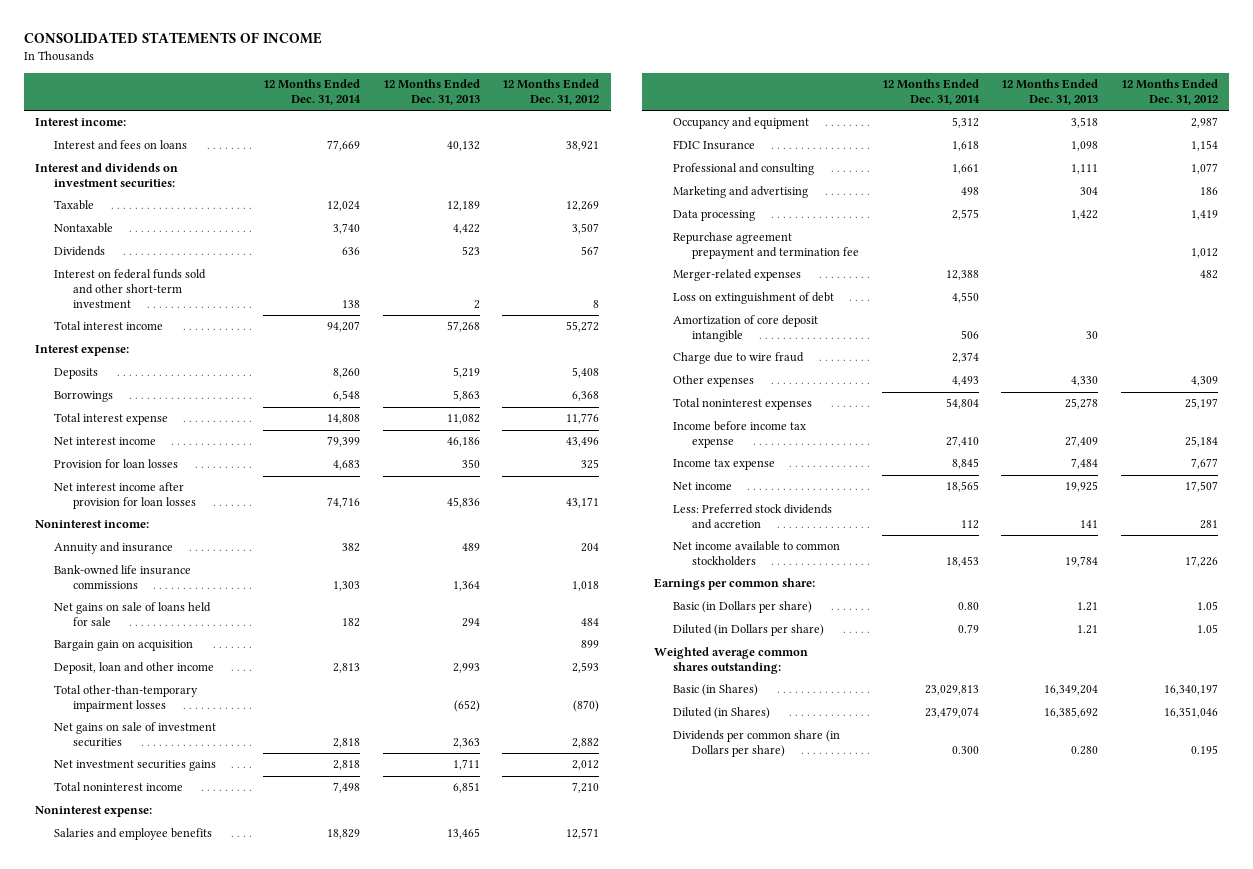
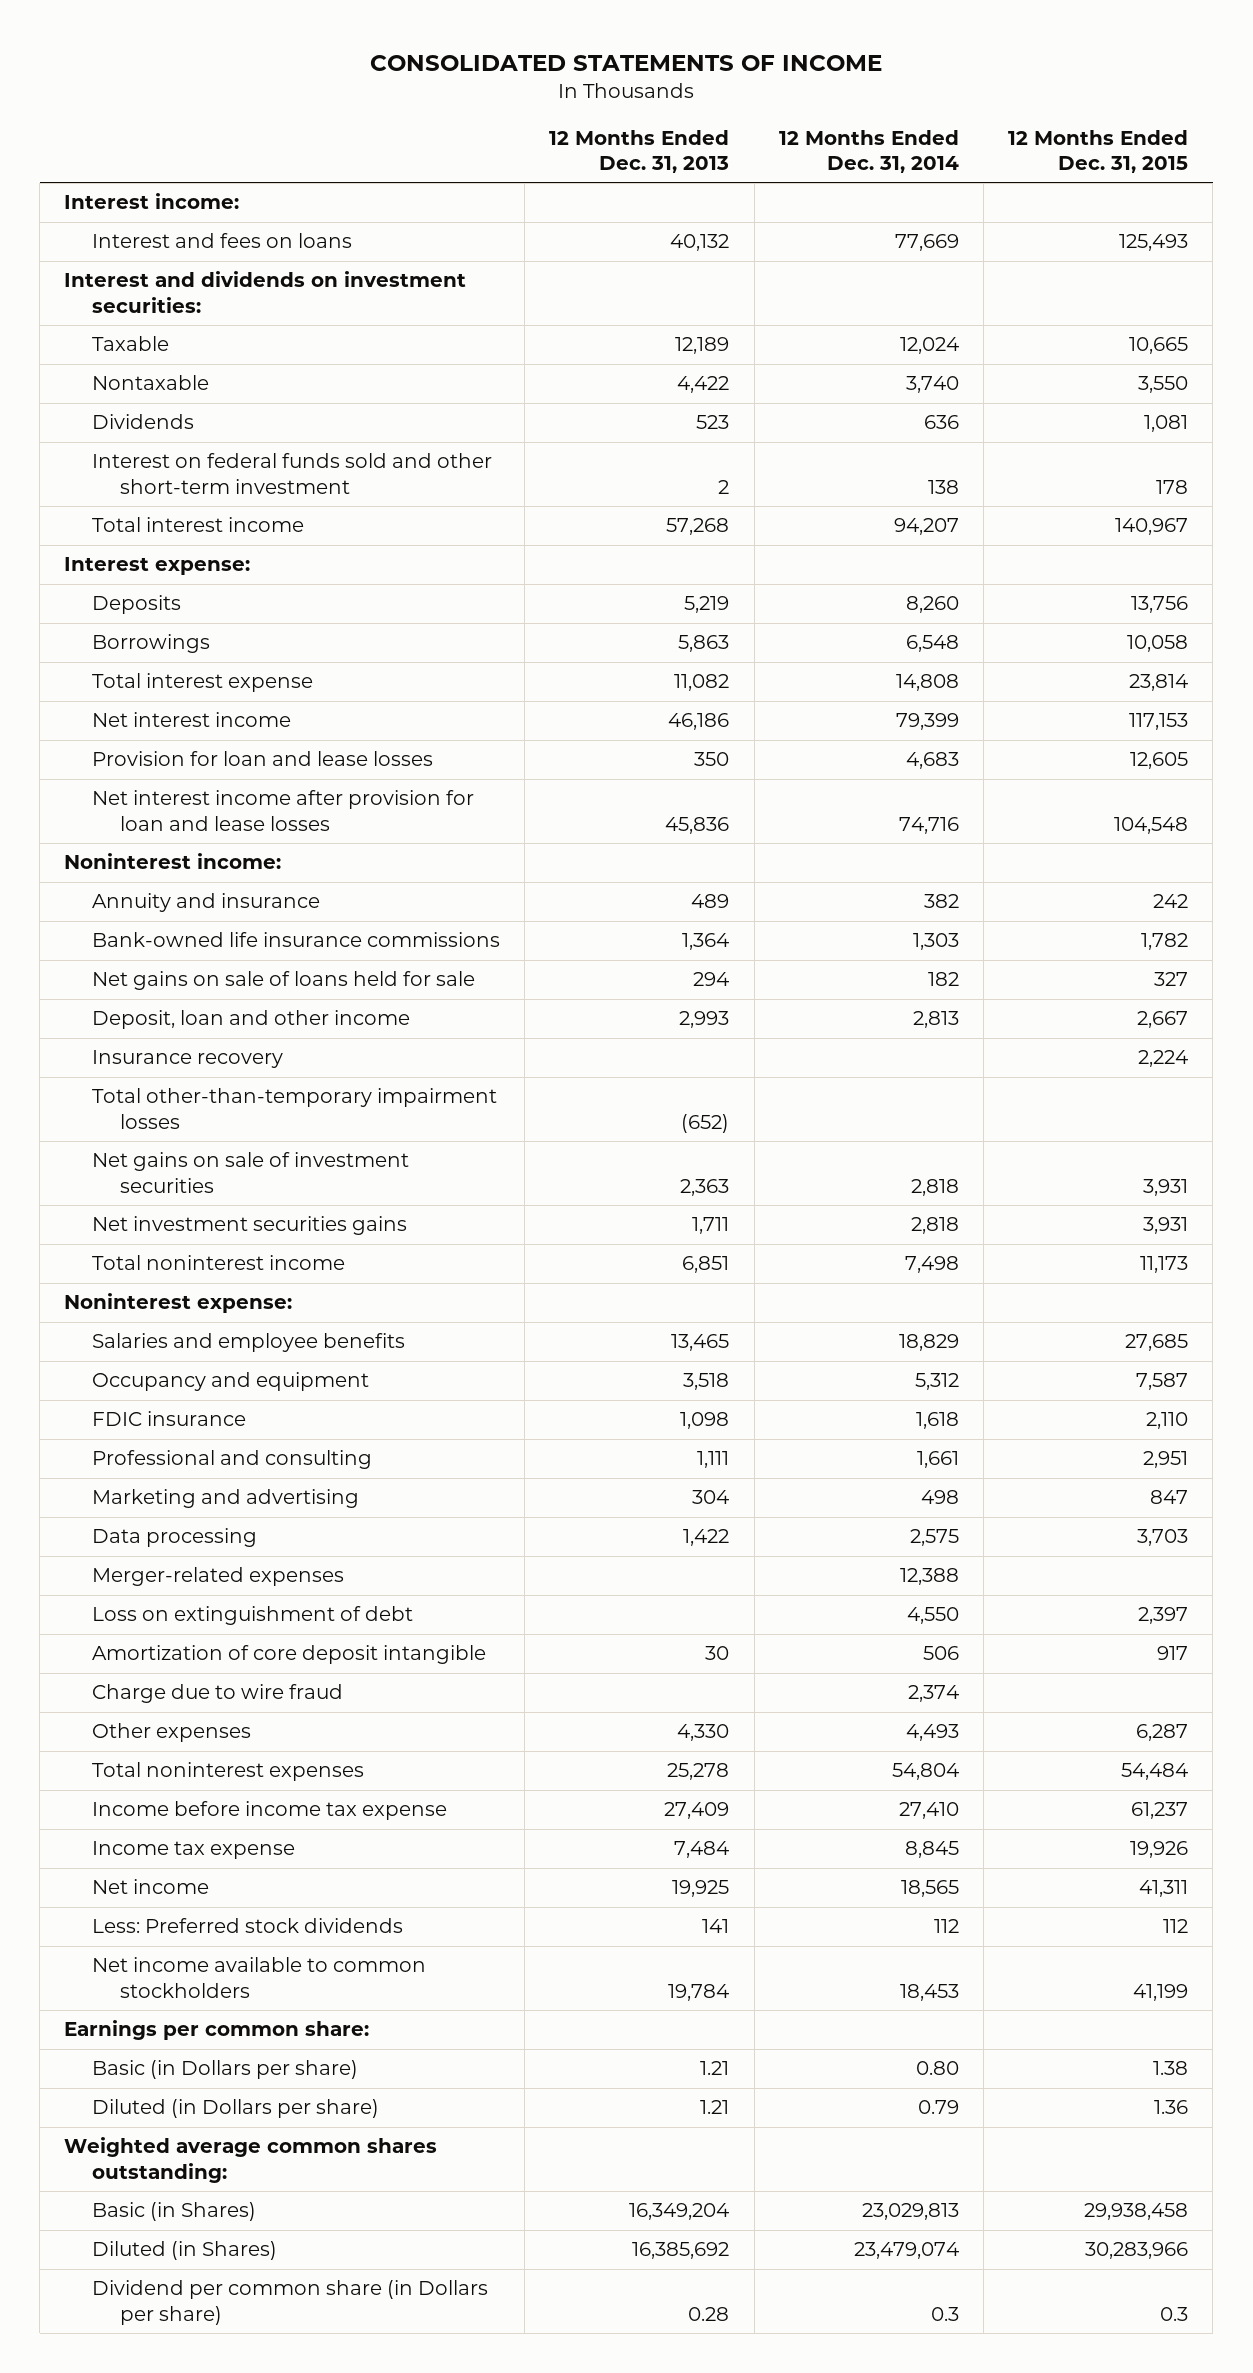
[502,79,600,105] 12 Months Ended Dec. 31, 2012 -> none
none -> [1008,129,1189,173] 12 Months Ended Dec. 31, 2015
[54,459,179,469] Provision for loan losses -> [92,751,434,767] Provision for loan and lease losses
[54,482,197,510] Net interest income after provision for loan losses -> [92,790,475,831] Net interest income after provision for loan and lease losses
[54,640,194,652] Bargain gain on acquisition -> none
none -> [92,1050,284,1069] Insurance recovery
[672,140,755,151] FDIC Insurance -> [92,1411,247,1427] FDIC insurance
[672,232,859,260] Repurchase agreement prepayment and termination fee -> none
[672,504,832,530] Less: Preferred stock dividends and accretion -> [92,1918,404,1934] Less: Preferred stock dividends
[672,730,840,758] Dividends per common share (in Dollars per share) -> [92,2280,489,2325] Dividend per common share (in Dollars per share)
[951,746,979,755] 0.300 -> [930,2306,959,2321] 0.3
[1071,746,1099,756] 0.280 -> [688,2306,730,2321] 0.28

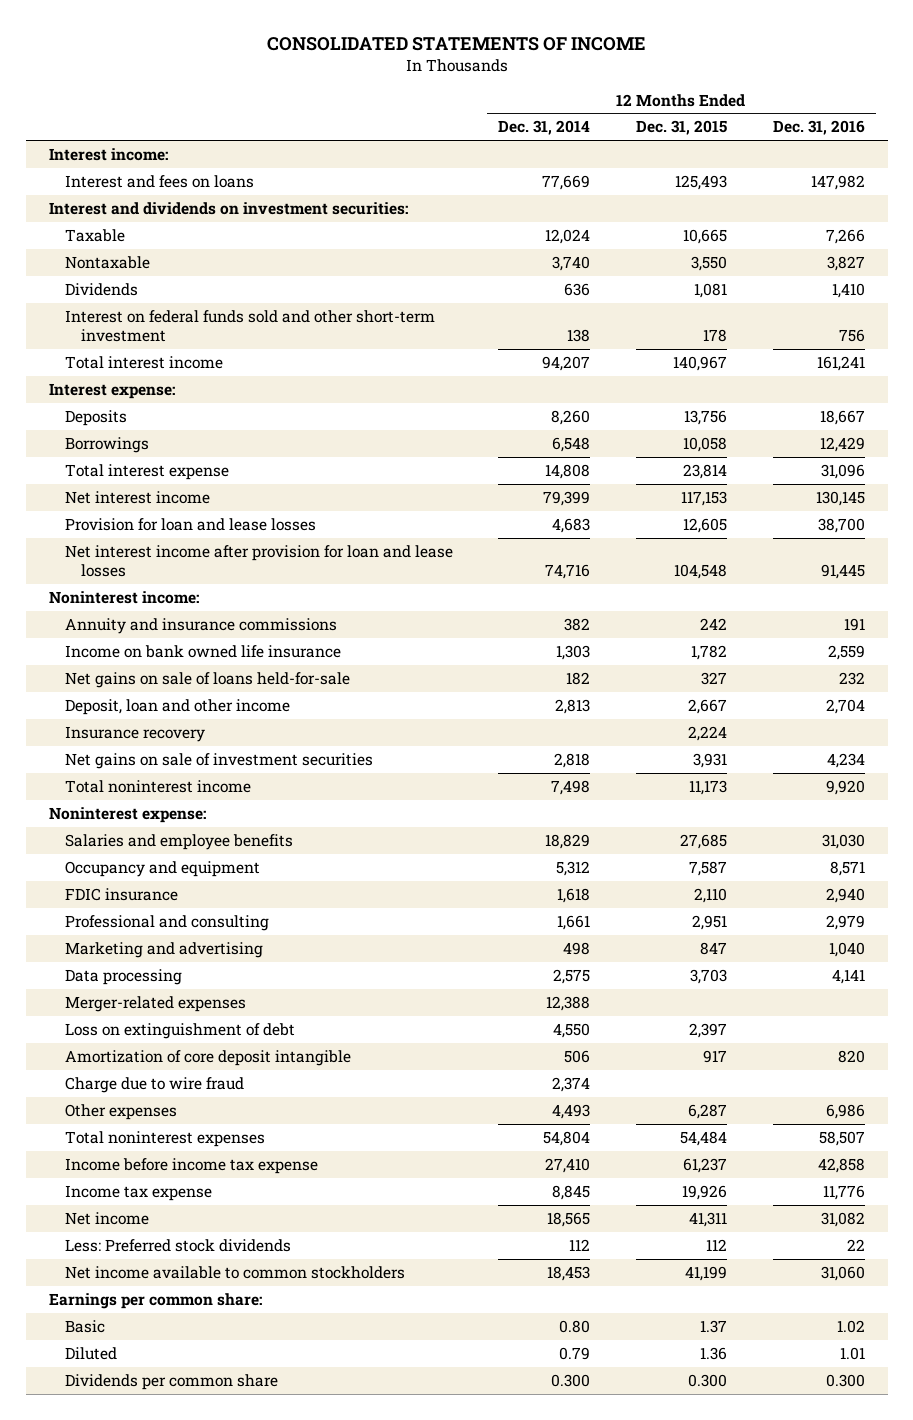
[549,129,730,173] 12 Months Ended Dec. 31, 2013 -> none
none -> [772,120,865,136] Dec. 31, 2016
[92,893,321,913] Annuity and insurance -> [64,618,337,635] Annuity and insurance commissions
[92,932,501,948] Bank-owned life insurance commissions -> [64,645,341,659] Income on bank owned life insurance
[92,971,476,991] Net gains on sale of loans held for sale -> [64,672,350,689] Net gains on sale of loans held-for-sale
[92,1088,498,1129] Total other-than-temporary impairment losses -> none
[92,1216,408,1236] Net investment securities gains -> none
[64,2137,438,2183] Weighted average common shares outstanding: -> none
[92,2202,257,2222] Basic (in Shares) -> none
[92,2241,278,2261] Diluted (in Shares) -> none
[92,2060,359,2080] Basic (in Dollars per share) -> [64,1320,105,1334] Basic
[1153,2061,1189,2076] 1.38 -> [699,1320,727,1334] 1.37
[92,2099,380,2119] Diluted (in Dollars per share) -> [64,1347,117,1361] Diluted
[92,2280,489,2325] Dividend per common share (in Dollars per share) -> [64,1374,278,1391] Dividends per common share
[930,2306,959,2321] 0.3 -> [551,1374,591,1388] 0.300
[1160,2306,1189,2321] 0.3 -> [687,1374,727,1388] 0.300

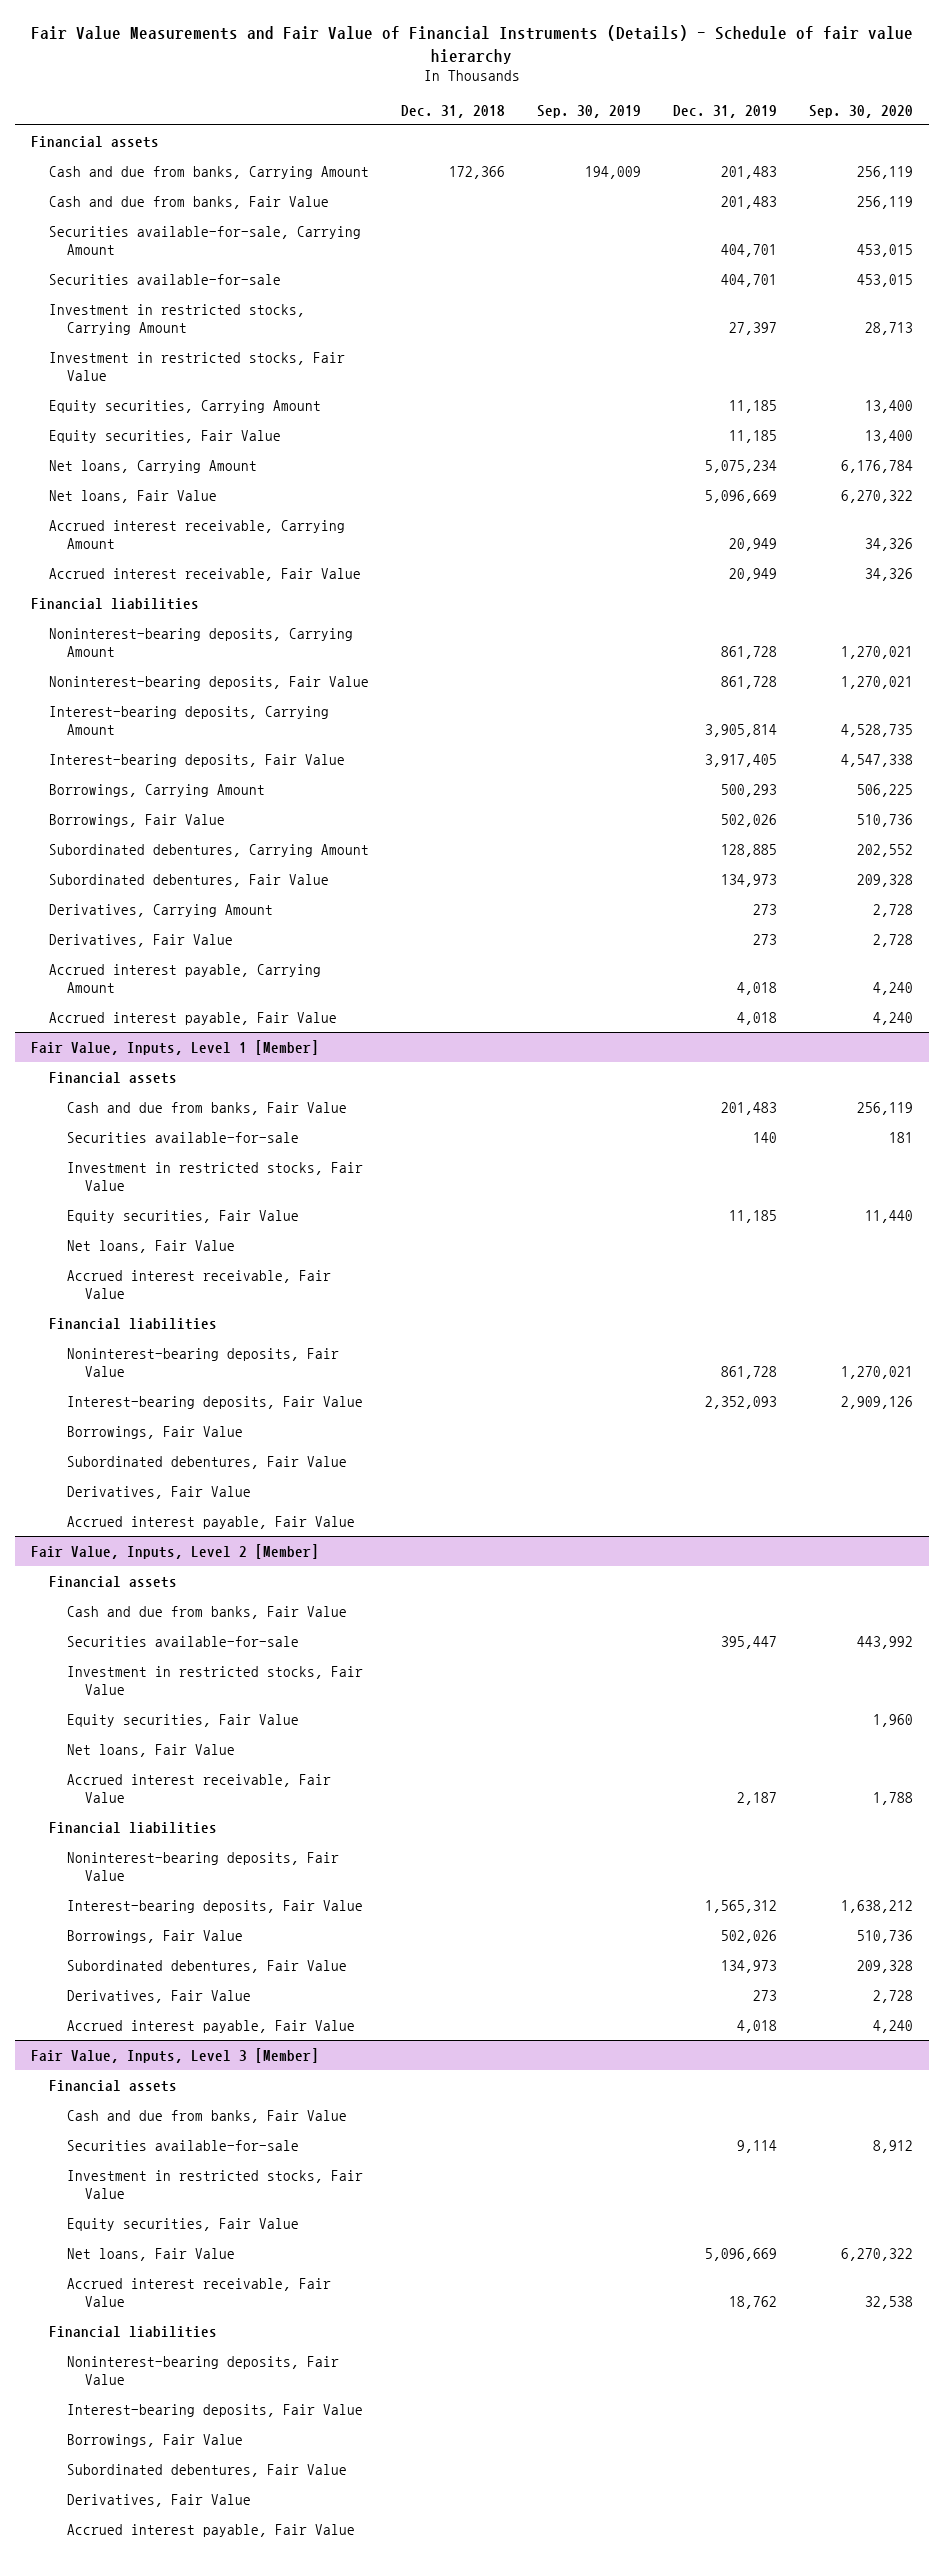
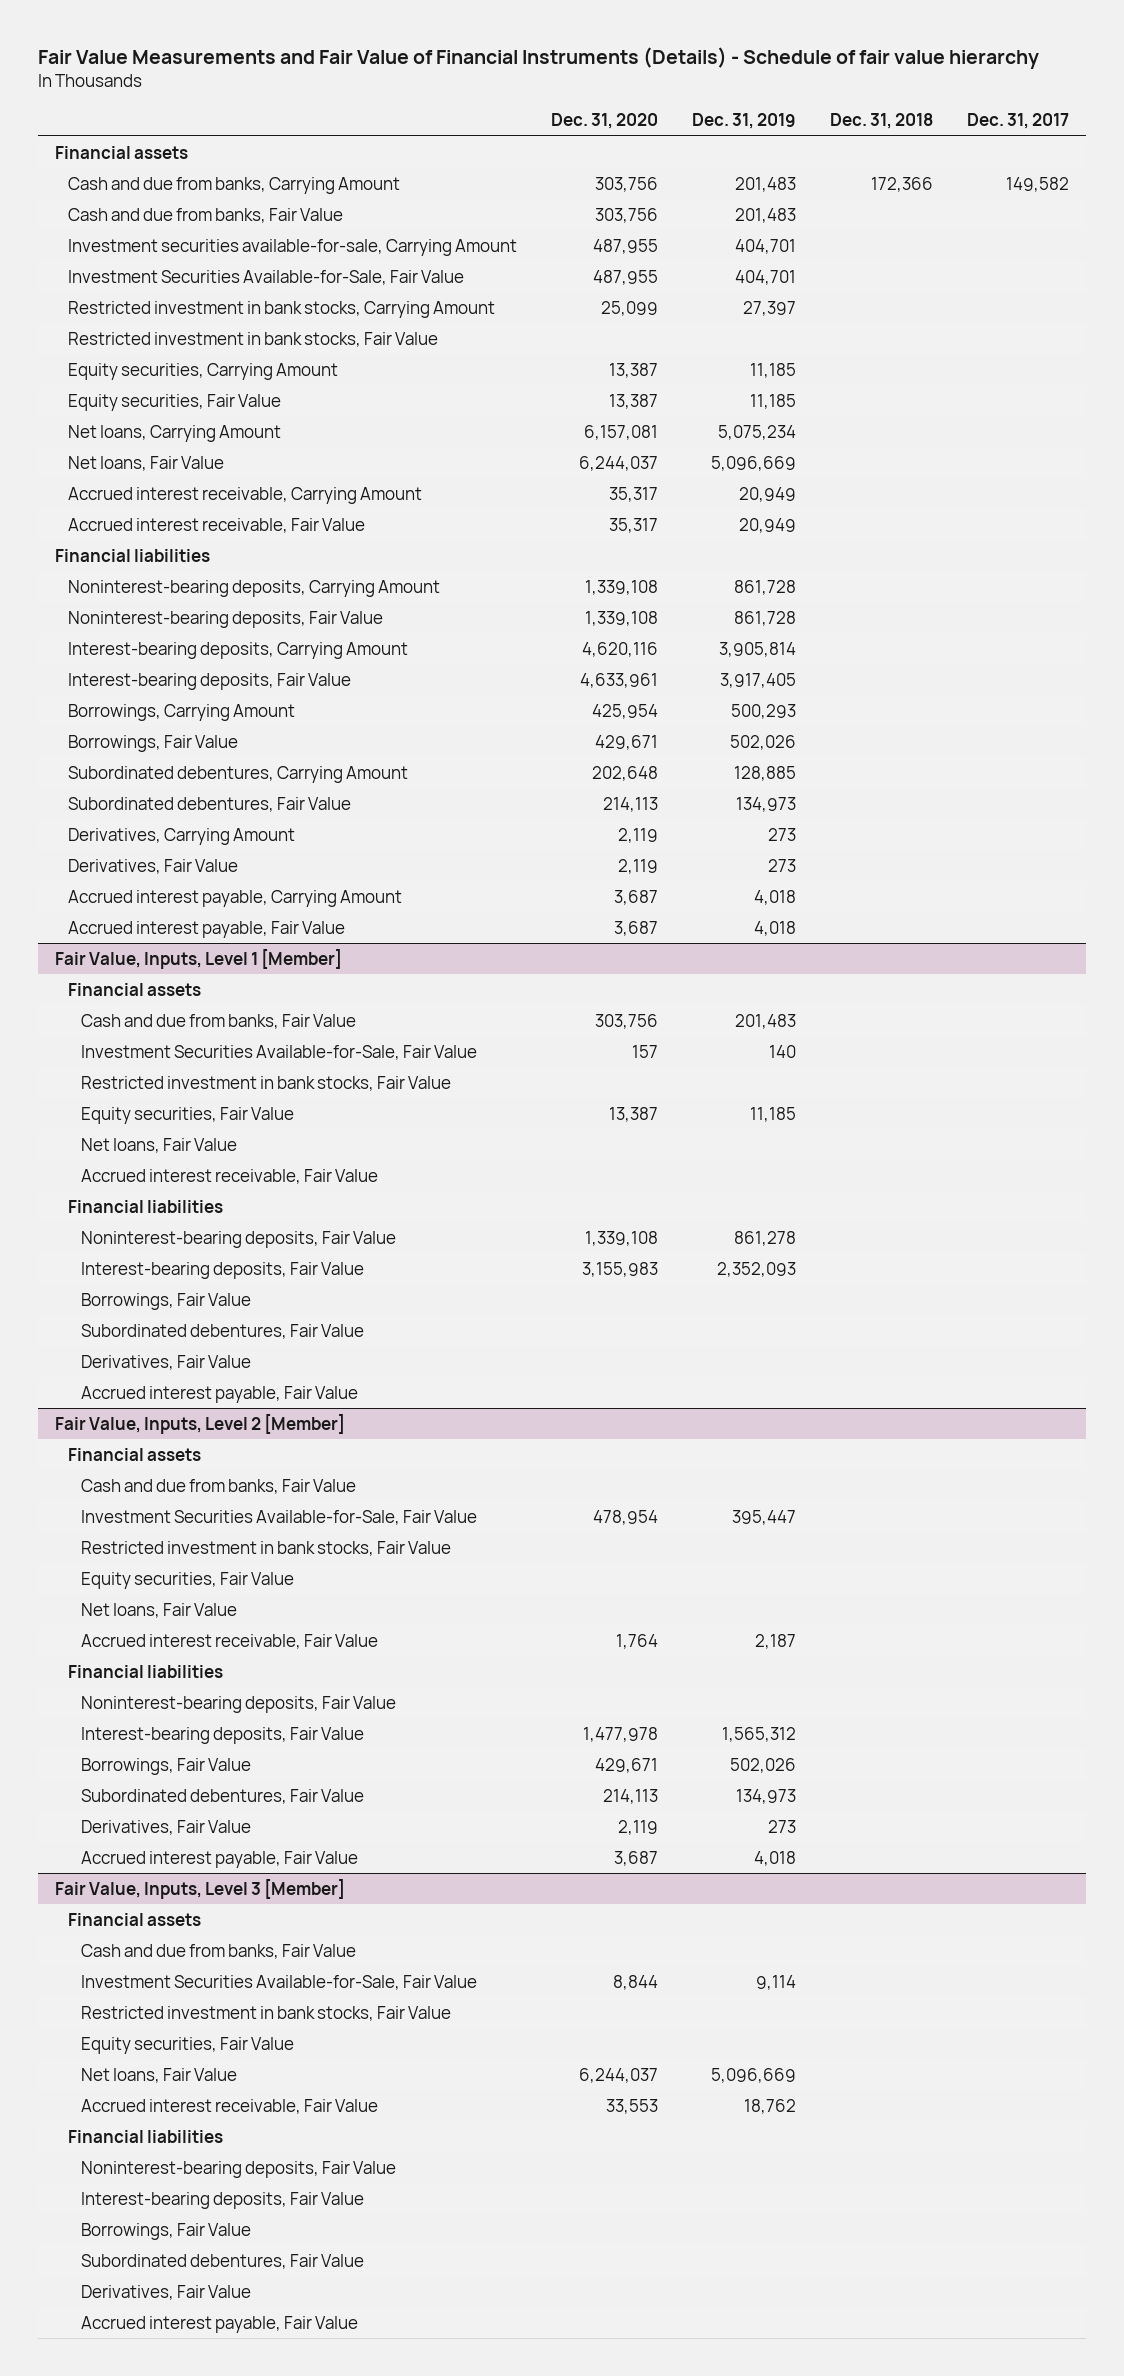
[536,104,641,118] Sep. 30, 2019 -> none
[808,104,913,118] Sep. 30, 2020 -> none
none -> [551,113,659,130] Dec. 31, 2020
none -> [967,113,1070,130] Dec. 31, 2017
[49,225,362,256] Securities available-for-sale, Carrying Amount -> [68,238,518,256] Investment securities available-for-sale, Carrying Amount
[49,273,282,285] Securities available-for-sale -> [68,269,465,285] Investment Securities Available-for-Sale, Fair Value
[49,303,306,336] Investment in restricted stocks, Carrying Amount -> [68,300,496,318] Restricted investment in bank stocks, Carrying Amount
[49,351,346,382] Investment in restricted stocks, Fair Value -> [68,331,439,347] Restricted investment in bank stocks, Fair Value
[67,1131,300,1143] Securities available-for-sale -> [81,1044,478,1060] Investment Securities Available-for-Sale, Fair Value
[67,1161,364,1192] Investment in restricted stocks, Fair Value -> [81,1075,452,1091] Restricted investment in bank stocks, Fair Value
[720,1366,777,1380] 861,728 -> [734,1230,797,1246] 861,278
[67,1635,300,1647] Securities available-for-sale -> [81,1509,478,1525] Investment Securities Available-for-Sale, Fair Value
[67,1665,364,1696] Investment in restricted stocks, Fair Value -> [81,1540,452,1556] Restricted investment in bank stocks, Fair Value
[67,2139,300,2151] Securities available-for-sale -> [81,1974,478,1990] Investment Securities Available-for-Sale, Fair Value
[67,2169,364,2200] Investment in restricted stocks, Fair Value -> [81,2005,452,2021] Restricted investment in bank stocks, Fair Value

